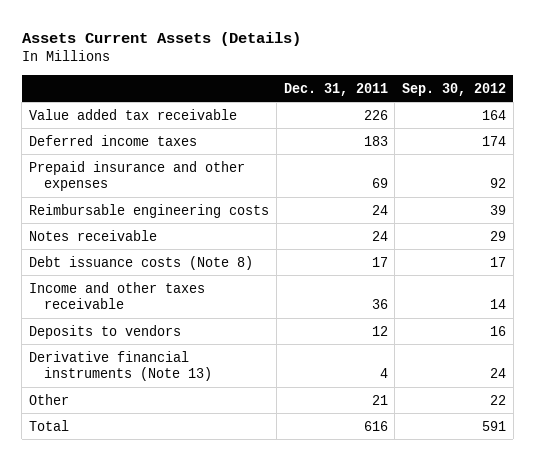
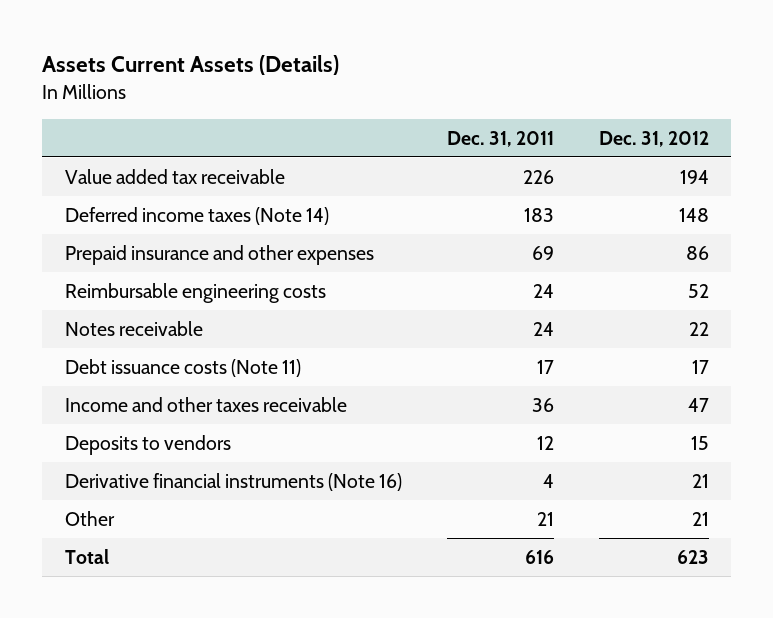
[402,82,507,96] Sep. 30, 2012 -> none
none -> [598,130,709,147] Dec. 31, 2012
[29,134,198,146] Deferred income taxes -> [64,207,329,226] Deferred income taxes (Note 14)
[29,255,254,270] Debt issuance costs (Note 8) -> [64,359,301,378] Debt issuance costs (Note 11)
[29,350,212,382] Derivative financial instruments (Note 13) -> [64,473,402,492] Derivative financial instruments (Note 16)

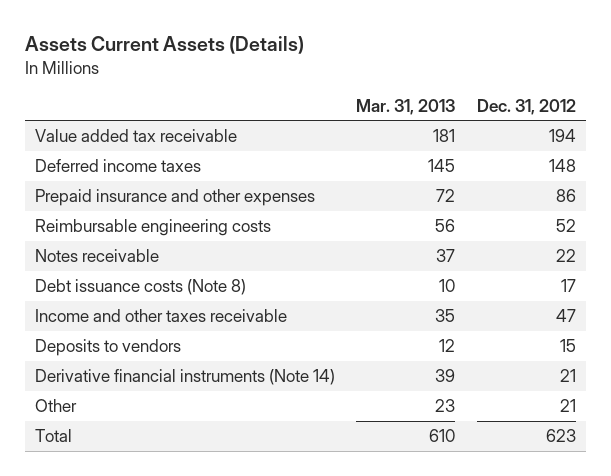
[446,130,554,147] Dec. 31, 2011 -> none
none -> [356,98,456,115] Mar. 31, 2013
[64,207,329,226] Deferred income taxes (Note 14) -> [35,159,202,173] Deferred income taxes
[64,359,301,378] Debt issuance costs (Note 11) -> [35,279,247,296] Debt issuance costs (Note 8)
[64,473,402,492] Derivative financial instruments (Note 16) -> [35,369,336,386] Derivative financial instruments (Note 14)

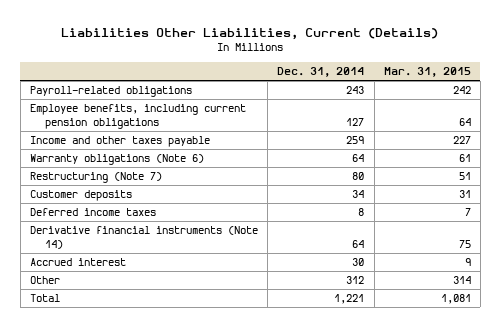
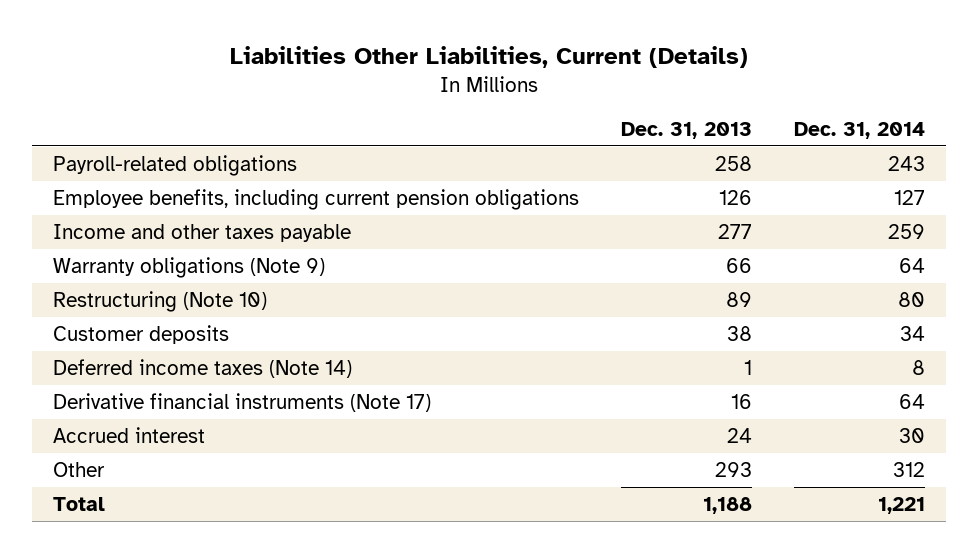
[383,66,471,77] Mar. 31, 2015 -> none
none -> [621,121,753,139] Dec. 31, 2013
[30,154,205,166] Warranty obligations (Note 6) -> [52,256,325,278] Warranty obligations (Note 9)
[30,172,163,184] Restructuring (Note 7) -> [52,290,267,312] Restructuring (Note 10)
[30,208,157,217] Deferred income taxes -> [52,358,352,378] Deferred income taxes (Note 14)
[30,226,259,250] Derivative financial instruments (Note 14) -> [52,392,431,412] Derivative financial instruments (Note 17)

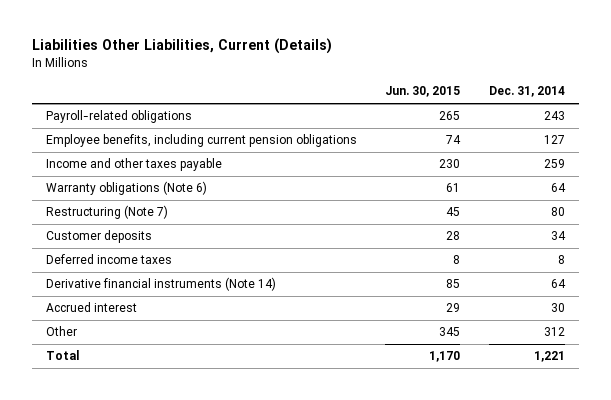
[621,121,753,139] Dec. 31, 2013 -> none
none -> [385,86,461,98] Jun. 30, 2015
[52,256,325,278] Warranty obligations (Note 9) -> [45,181,207,196] Warranty obligations (Note 6)
[52,290,267,312] Restructuring (Note 10) -> [45,205,168,220] Restructuring (Note 7)
[52,358,352,378] Deferred income taxes (Note 14) -> [45,254,172,265] Deferred income taxes
[52,392,431,412] Derivative financial instruments (Note 17) -> [45,277,276,292] Derivative financial instruments (Note 14)

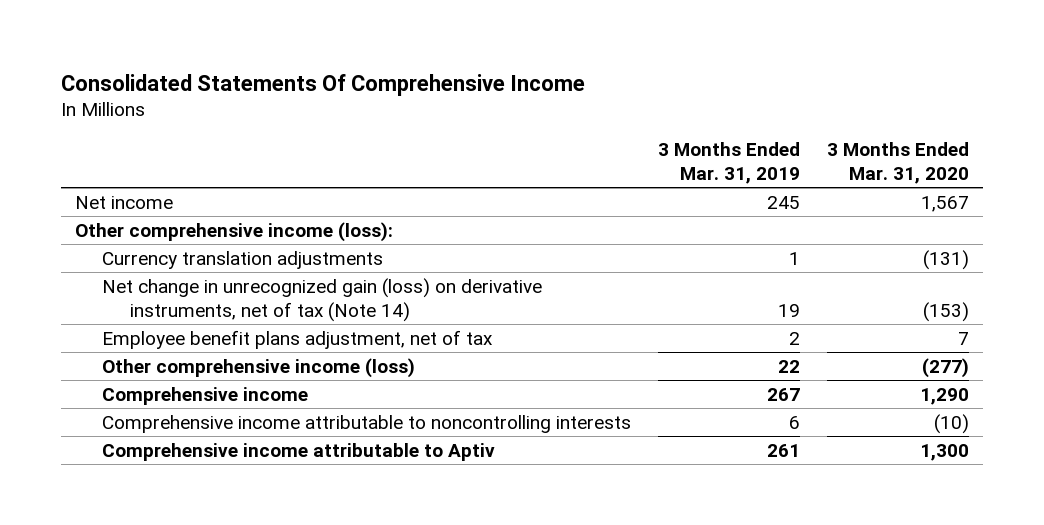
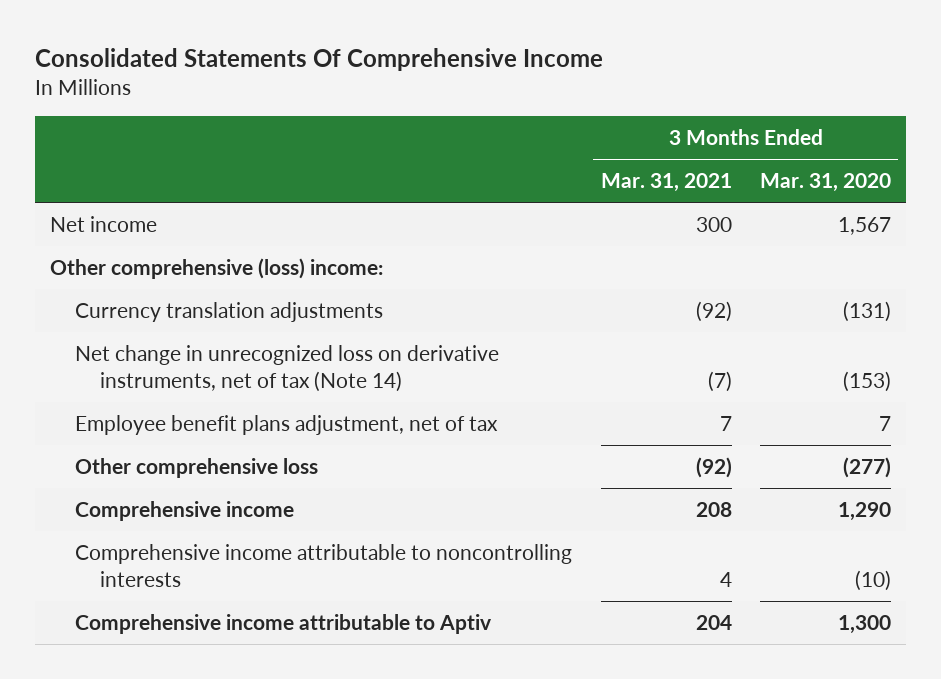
[658,142,801,184] 3 Months Ended Mar. 31, 2019 -> none
none -> [600,173,732,193] Mar. 31, 2021
[74,221,393,242] Other comprehensive income (loss): -> [49,257,383,279] Other comprehensive (loss) income:
[102,277,543,322] Net change in unrecognized gain (loss) on derivative instruments, net of tax (Note 14) -> [74,344,499,392] Net change in unrecognized loss on derivative instruments, net of tax (Note 14)
[102,357,416,378] Other comprehensive income (loss) -> [74,457,318,478] Other comprehensive loss

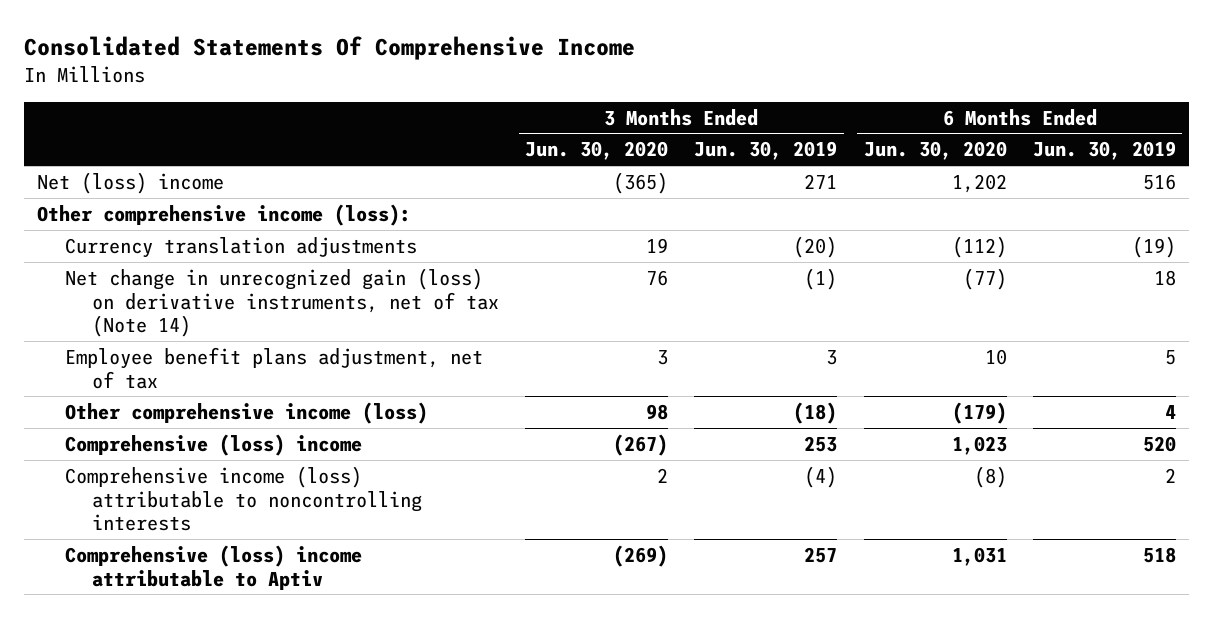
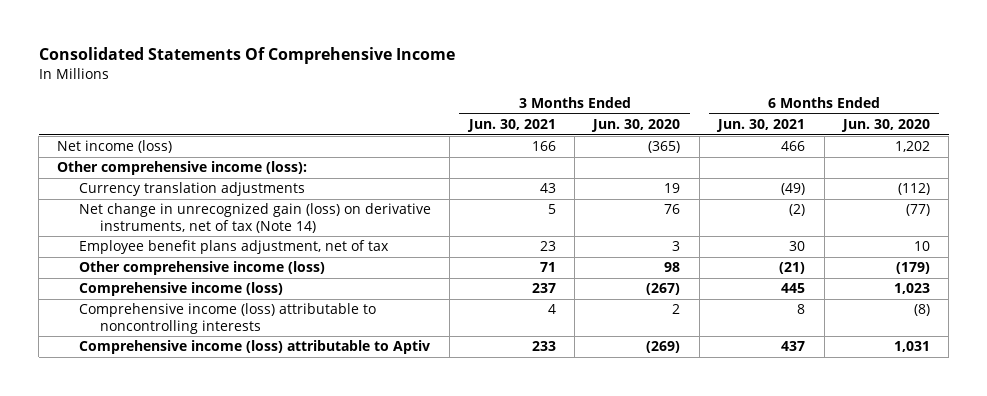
[694,141,838,161] Jun. 30, 2019 -> none
[1032,141,1176,161] Jun. 30, 2019 -> none
none -> [466,119,556,133] Jun. 30, 2021
none -> [716,119,806,133] Jun. 30, 2021
[37,171,225,194] Net (loss) income -> [57,140,173,154] Net income (loss)
[64,433,362,456] Comprehensive (loss) income -> [78,282,283,297] Comprehensive income (loss)
[64,544,362,590] Comprehensive (loss) income attributable to Aptiv -> [78,340,430,355] Comprehensive income (loss) attributable to Aptiv

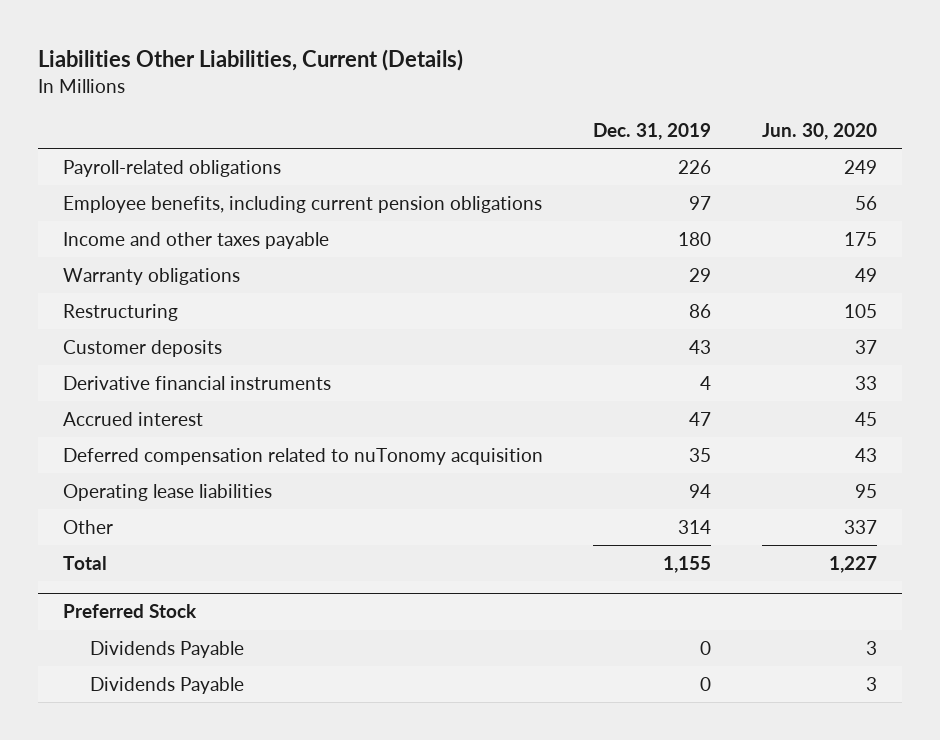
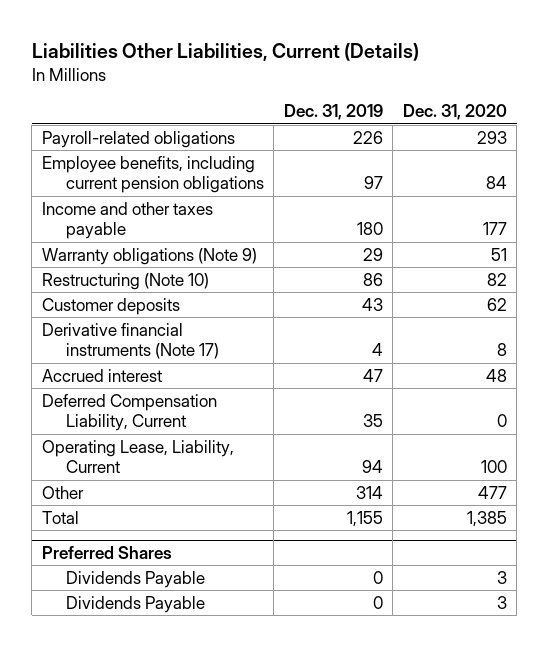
[761,123,877,141] Jun. 30, 2020 -> none
none -> [402,104,507,121] Dec. 31, 2020
[62,267,240,285] Warranty obligations -> [41,247,257,265] Warranty obligations (Note 9)
[62,303,178,321] Restructuring -> [41,272,209,290] Restructuring (Note 10)
[62,375,331,390] Derivative financial instruments -> [41,322,219,360] Derivative financial instruments (Note 17)
[62,447,543,465] Deferred compensation related to nuTonomy acquisition -> [41,393,217,432] Deferred Compensation Liability, Current
[62,483,272,501] Operating lease liabilities -> [41,439,234,474] Operating Lease, Liability, Current
[62,604,197,619] Preferred Stock -> [41,546,172,560] Preferred Shares

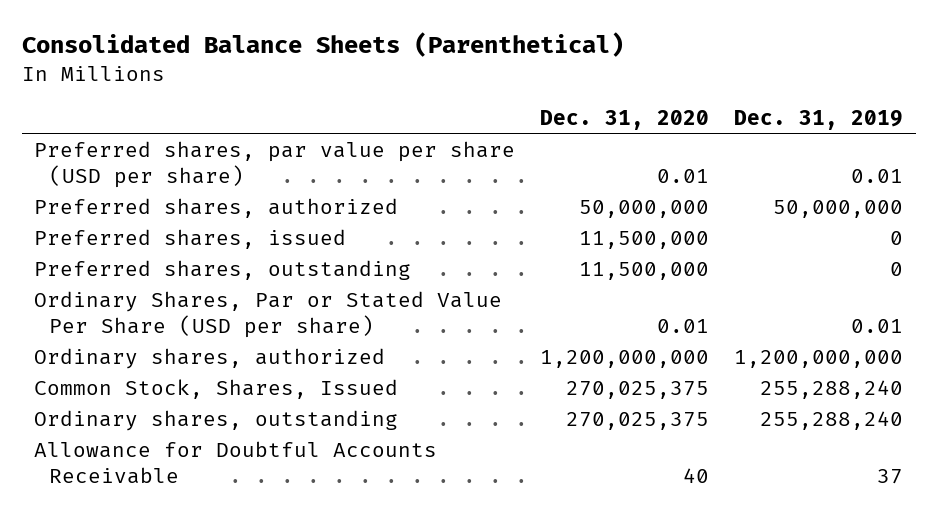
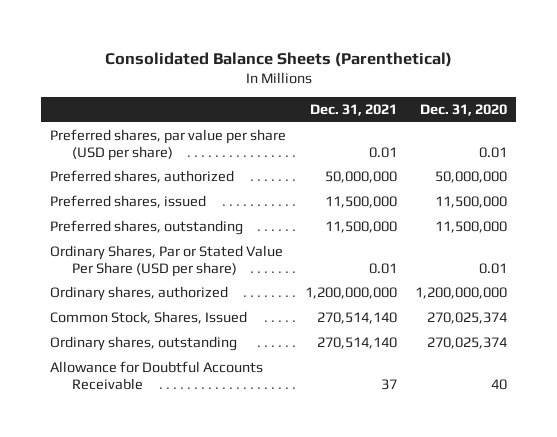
[734,109,904,130] Dec. 31, 2019 -> none
none -> [309,104,397,117] Dec. 31, 2021
[566,380,710,399] 270,025,375 -> [426,311,507,324] 270,025,374
[566,411,710,430] 270,025,375 -> [426,336,507,349] 270,025,374

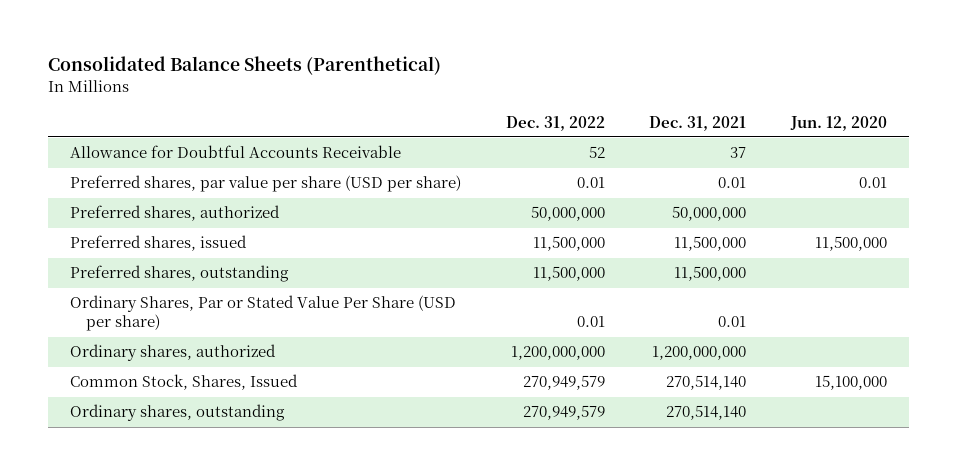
[419,104,507,117] Dec. 31, 2020 -> none
none -> [505,115,605,131] Dec. 31, 2022
none -> [790,115,888,131] Jun. 12, 2020
[50,360,264,390] Allowance for Doubtful Accounts Receivable -> [70,145,402,159] Allowance for Doubtful Accounts Receivable

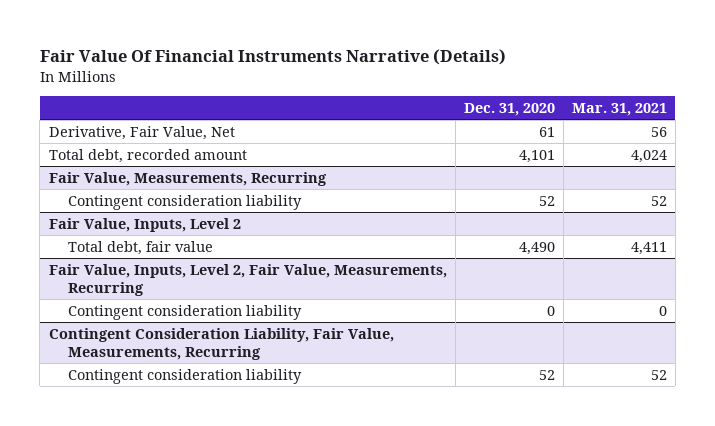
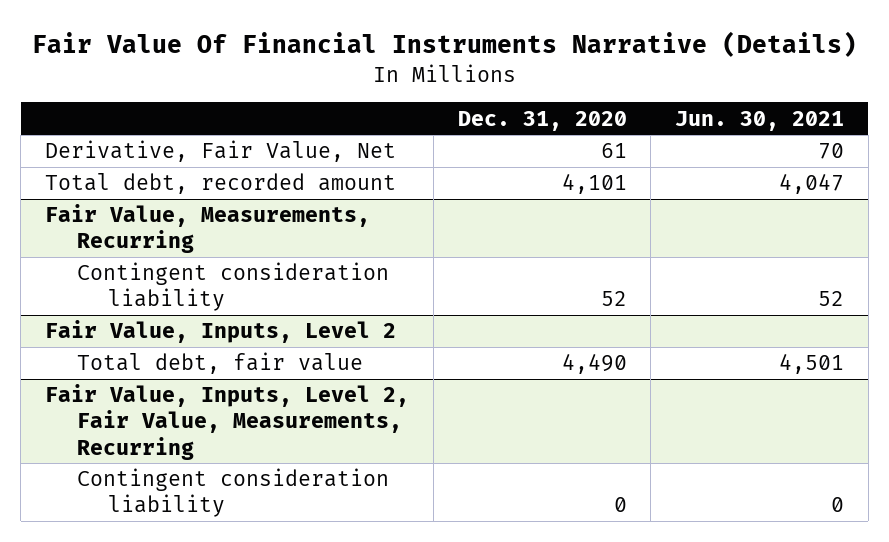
[571,102,667,116] Mar. 31, 2021 -> none
none -> [675,110,845,131] Jun. 30, 2021
[48,327,394,360] Contingent Consideration Liability, Fair Value, Measurements, Recurring -> none
[68,368,303,384] Contingent consideration liability -> none

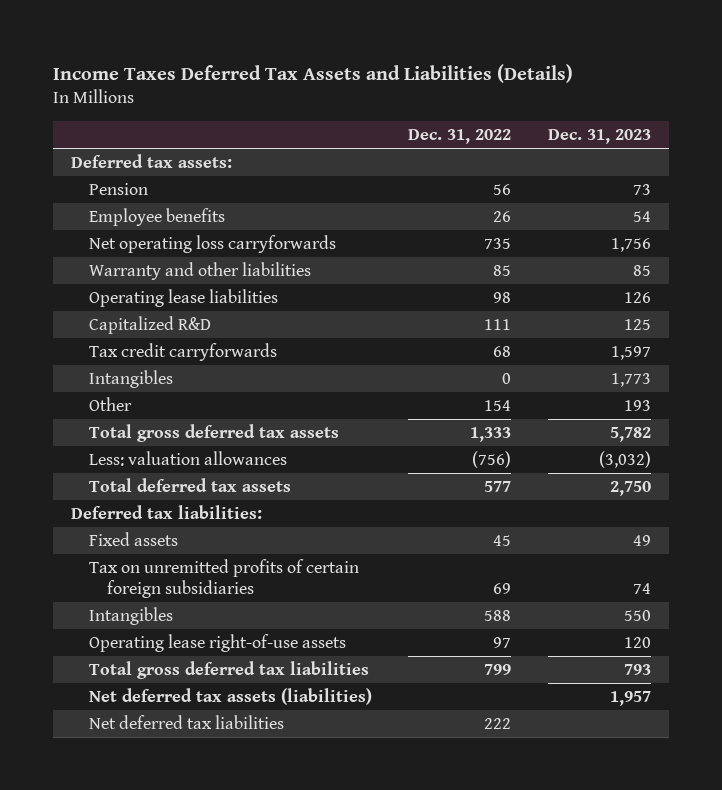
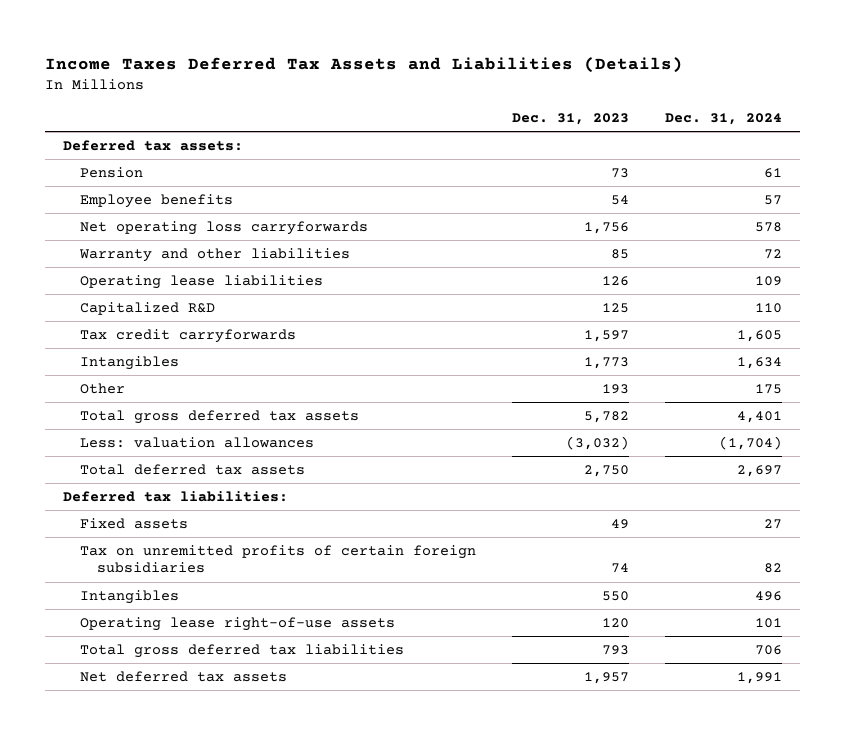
[408,128,512,144] Dec. 31, 2022 -> none
none -> [665,113,783,126] Dec. 31, 2024
[88,715,284,730] Net deferred tax liabilities -> none
[88,688,372,706] Net deferred tax assets (liabilities) -> [80,670,288,682] Net deferred tax assets

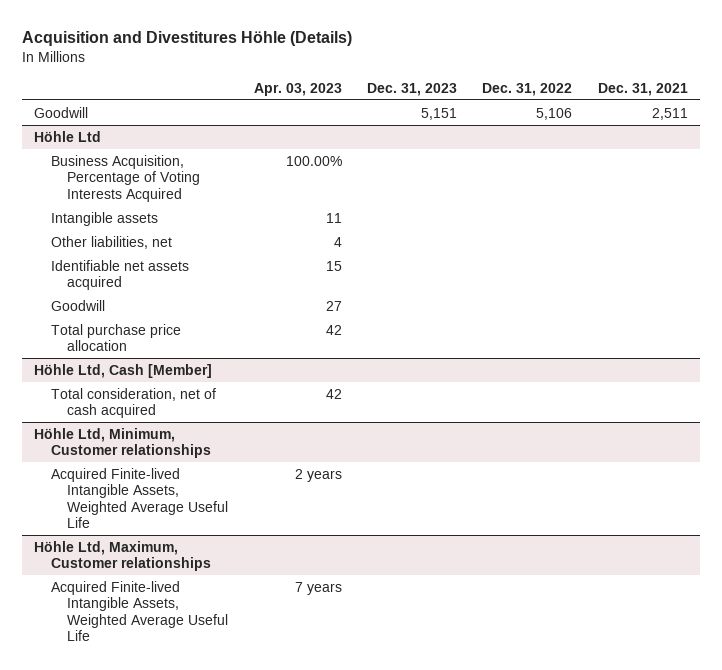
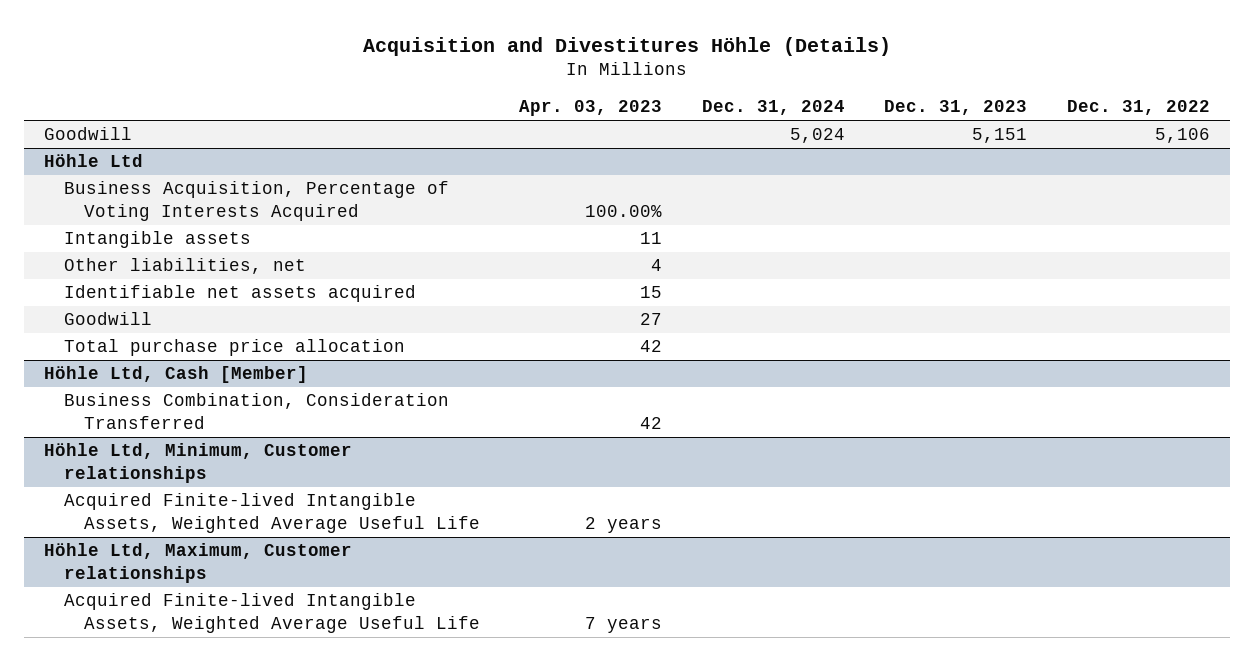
[597,82,688,96] Dec. 31, 2021 -> none
none -> [701,100,845,116] Dec. 31, 2024
[50,387,216,419] Total consideration, net of cash acquired -> [64,393,450,429] Business Combination, Consideration Transferred

